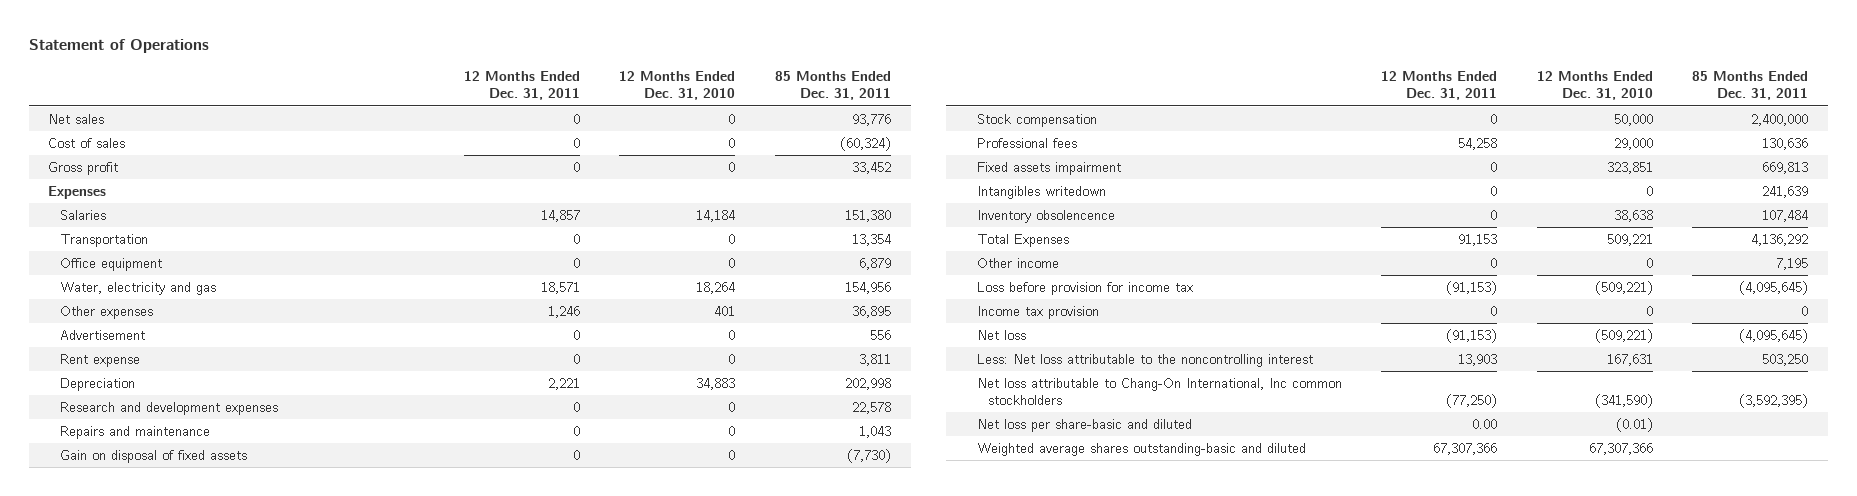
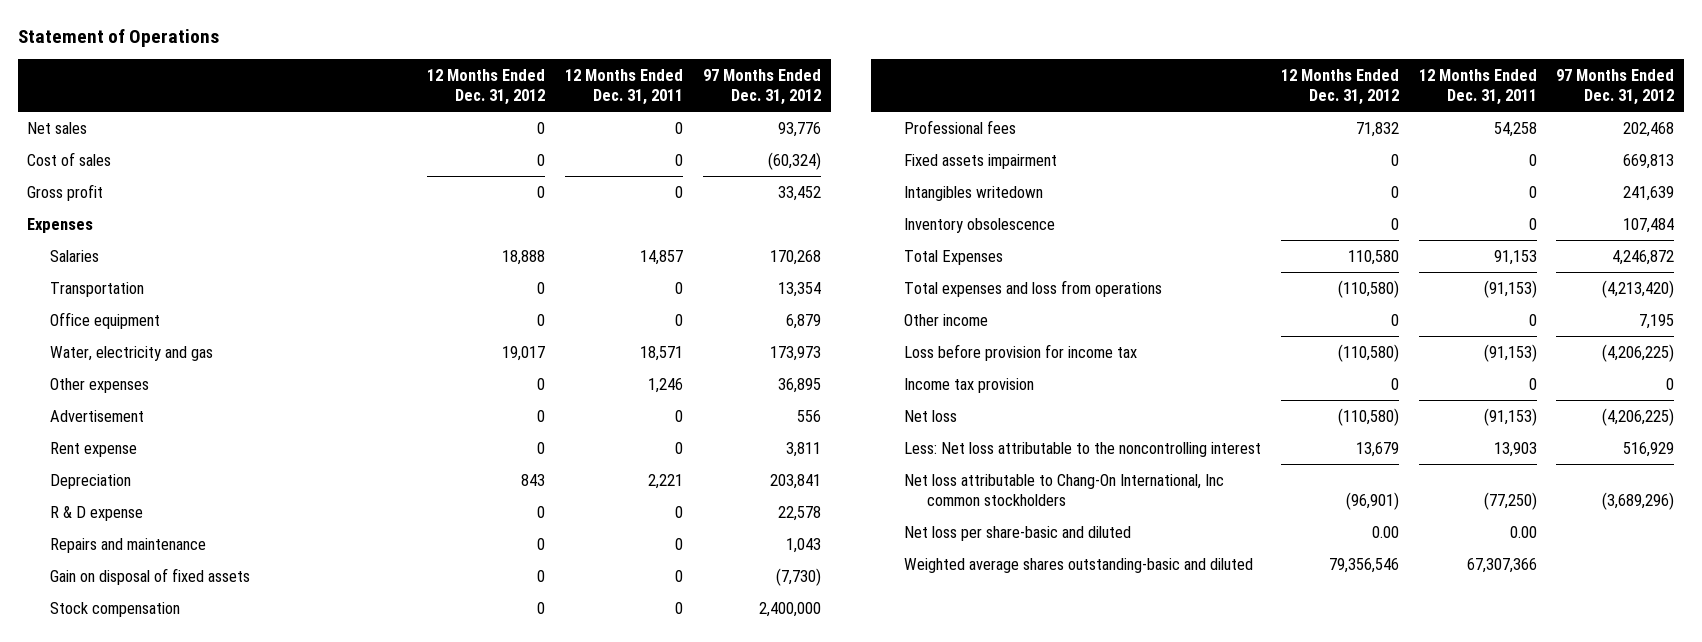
[619,71,736,101] 12 Months Ended Dec. 31, 2010 -> none
[774,71,891,101] 85 Months Ended Dec. 31, 2011 -> none
none -> [427,69,546,106] 12 Months Ended Dec. 31, 2012
none -> [702,69,821,106] 97 Months Ended Dec. 31, 2012
[59,401,278,415] Research and development expenses -> [50,505,144,521] R & D expense
[977,209,1116,223] Inventory obsolencence -> [904,217,1056,233] Inventory obsolescence
none -> [904,279,1163,297] Total expenses and loss from operations

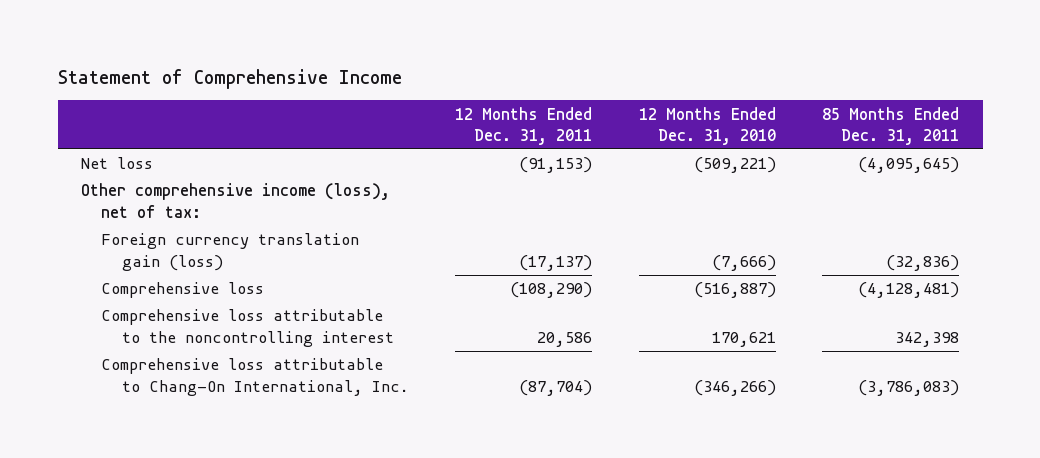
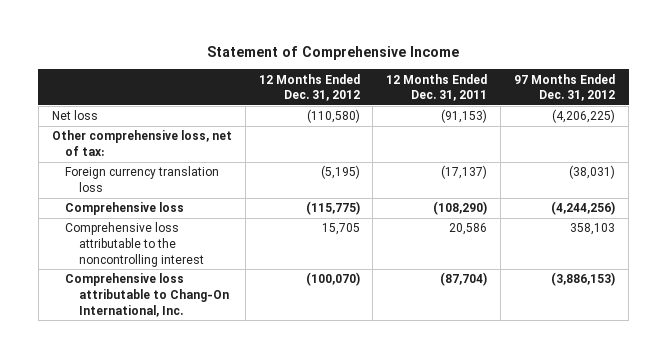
[638,106,776,145] 12 Months Ended Dec. 31, 2010 -> none
[822,106,960,145] 85 Months Ended Dec. 31, 2011 -> none
none -> [258,73,360,102] 12 Months Ended Dec. 31, 2012
none -> [514,73,616,102] 97 Months Ended Dec. 31, 2012
[81,183,391,218] Other comprehensive income (loss), net of tax: -> [51,130,232,156] Other comprehensive loss, net of tax:
[101,233,360,271] Foreign currency translation gain (loss) -> [65,166,220,192] Foreign currency translation loss

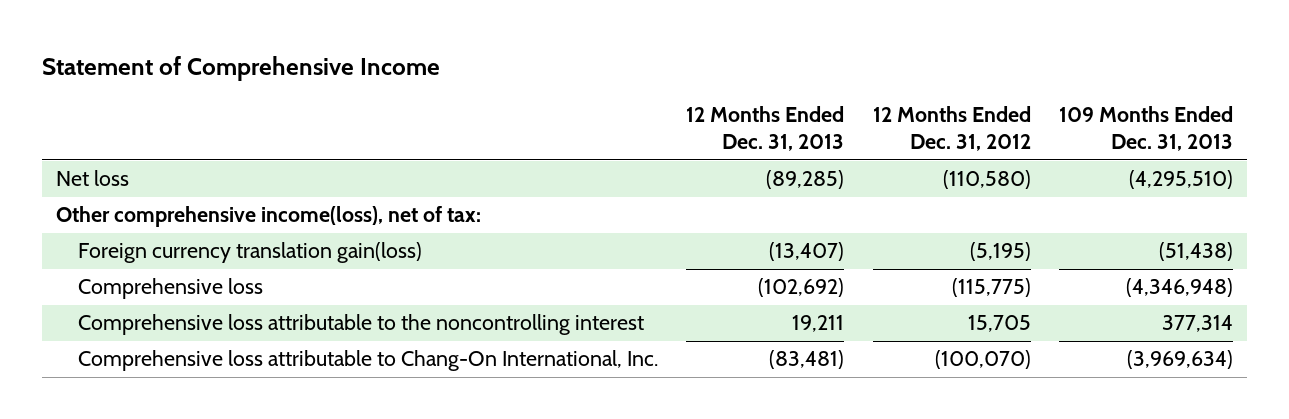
[386,73,488,102] 12 Months Ended Dec. 31, 2011 -> none
[514,73,616,102] 97 Months Ended Dec. 31, 2012 -> none
none -> [686,105,845,152] 12 Months Ended Dec. 31, 2013
none -> [1059,105,1234,152] 109 Months Ended Dec. 31, 2013
[51,130,232,156] Other comprehensive loss, net of tax: -> [56,206,482,228] Other comprehensive income(loss), net of tax:
[65,166,220,192] Foreign currency translation loss -> [78,242,423,264] Foreign currency translation gain(loss)

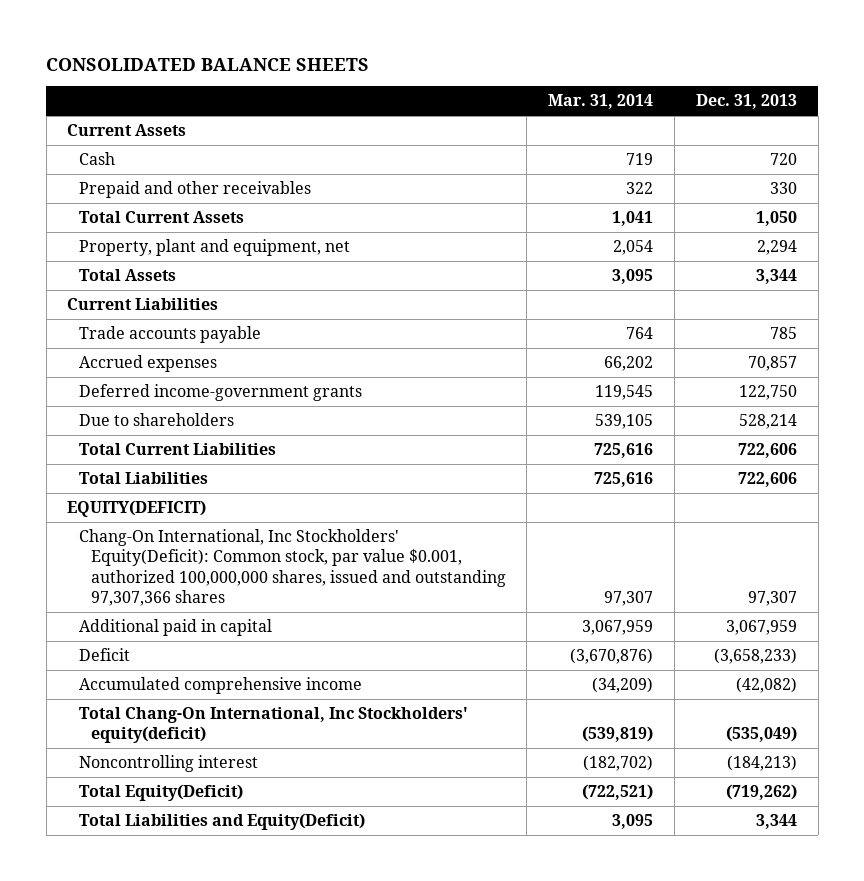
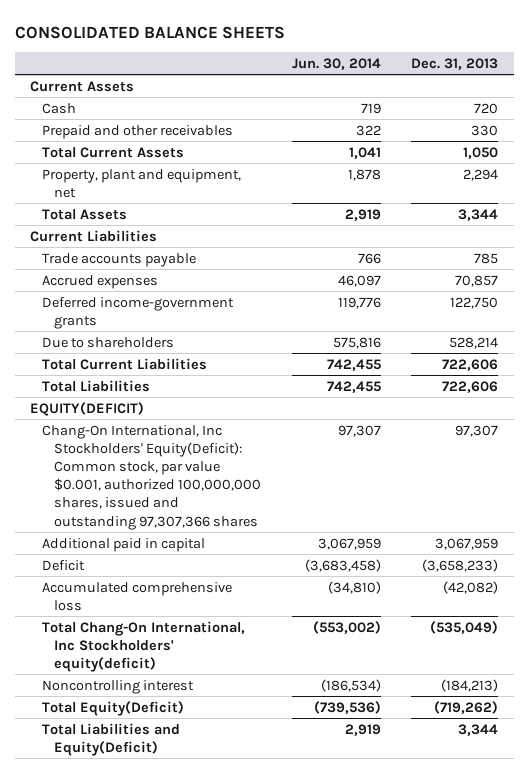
[548,94,654,110] Mar. 31, 2014 -> none
none -> [291,57,381,70] Jun. 30, 2014
[79,677,363,695] Accumulated comprehensive income -> [42,581,233,611] Accumulated comprehensive loss

